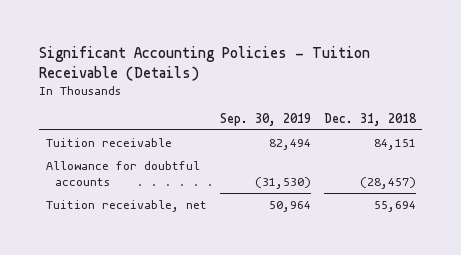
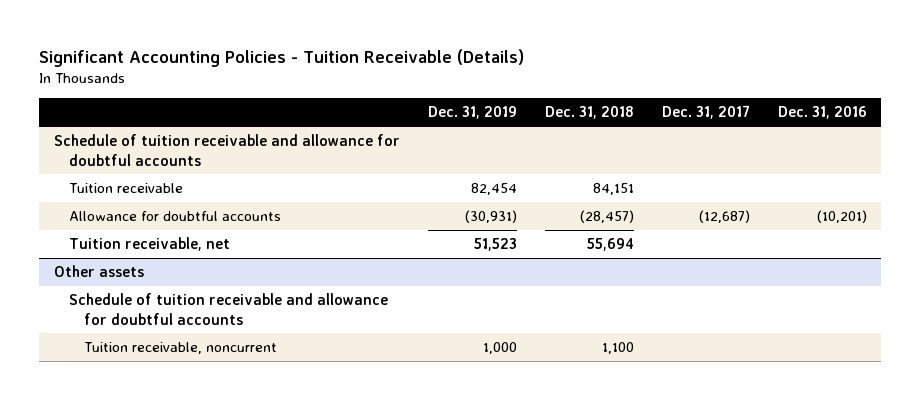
[219,112,311,126] Sep. 30, 2019 -> none
none -> [427,106,517,120] Dec. 31, 2019
none -> [662,105,751,120] Dec. 31, 2017
none -> [778,106,868,120] Dec. 31, 2016
none -> [53,134,400,166] Schedule of tuition receivable and allowance for doubtful accounts
none -> [53,265,144,278] Other assets
none -> [68,293,388,325] Schedule of tuition receivable and allowance for doubtful accounts
none -> [83,342,277,355] Tuition receivable, noncurrent

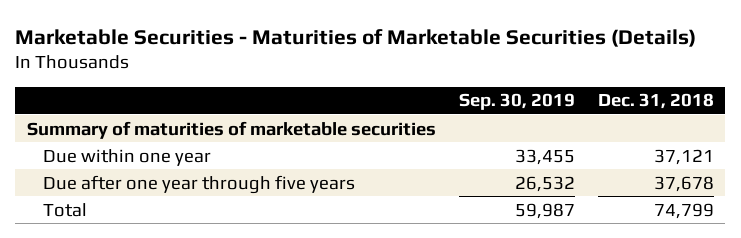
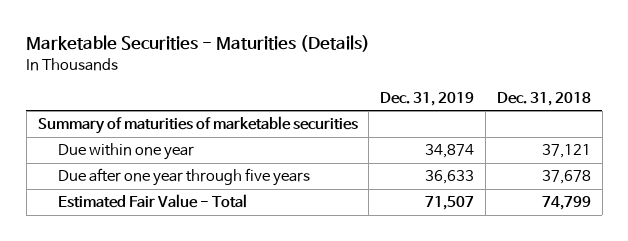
[15,28,697,47] Marketable Securities - Maturities of Marketable Securities (Details) -> [26,35,371,53] Marketable Securities - Maturities (Details)
[458,93,575,111] Sep. 30, 2019 -> none
none -> [380,91,475,106] Dec. 31, 2019
[42,202,87,217] Total -> [57,194,247,209] Estimated Fair Value - Total

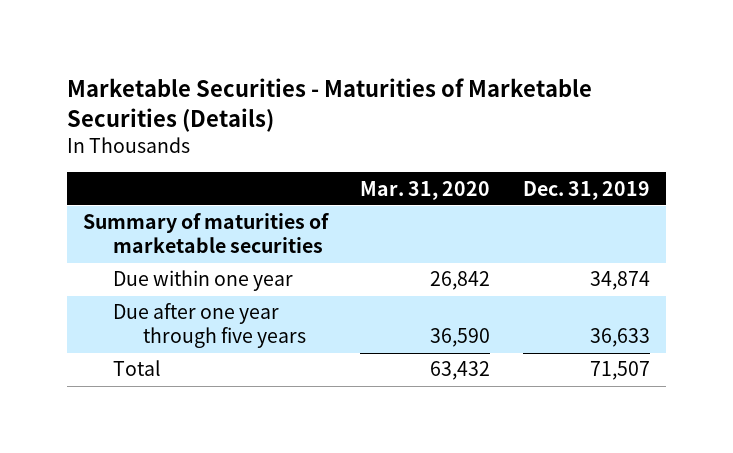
[26,35,371,53] Marketable Securities - Maturities (Details) -> [66,77,592,132] Marketable Securities - Maturities of Marketable Securities (Details)
[496,91,591,106] Dec. 31, 2018 -> none
none -> [360,180,491,200] Mar. 31, 2020
[57,194,247,209] Estimated Fair Value - Total -> [112,360,161,377] Total

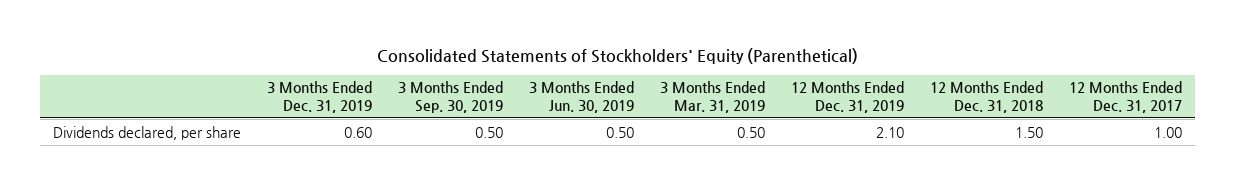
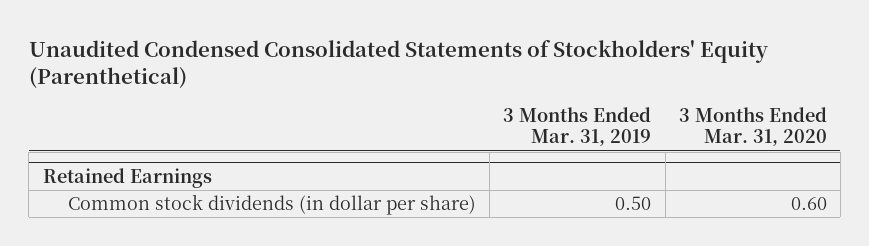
[376,48,858,65] Consolidated Statements of Stockholders' Equity (Parenthetical) -> [28,39,768,90] Unaudited Condensed Consolidated Statements of Stockholders' Equity (Parenthetical)
[267,81,373,113] 3 Months Ended Dec. 31, 2019 -> none
[398,81,504,113] 3 Months Ended Sep. 30, 2019 -> none
[529,81,635,113] 3 Months Ended Jun. 30, 2019 -> none
[791,81,905,113] 12 Months Ended Dec. 31, 2019 -> none
[930,81,1044,113] 12 Months Ended Dec. 31, 2018 -> none
[1069,81,1183,113] 12 Months Ended Dec. 31, 2017 -> none
none -> [678,107,827,147] 3 Months Ended Mar. 31, 2020
none -> [42,167,212,188] Retained Earnings
[53,125,242,140] Dividends declared, per share -> [68,194,477,216] Common stock dividends (in dollar per share)

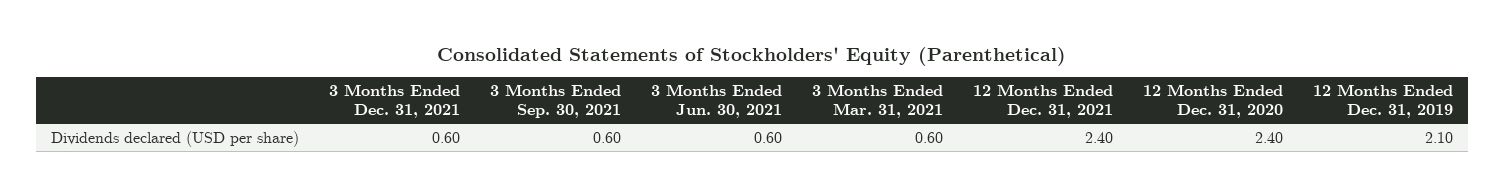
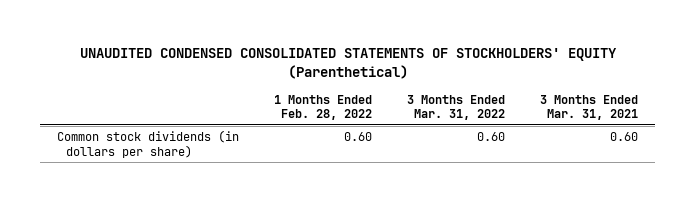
[437,47,1067,67] Consolidated Statements of Stockholders' Equity (Parenthetical) -> [79,48,617,79] UNAUDITED CONDENSED CONSOLIDATED STATEMENTS OF STOCKHOLDERS' EQUITY (Parenthetical)
[328,84,460,119] 3 Months Ended Dec. 31, 2021 -> none
[490,84,622,119] 3 Months Ended Sep. 30, 2021 -> none
[651,84,783,119] 3 Months Ended Jun. 30, 2021 -> none
[973,84,1114,119] 12 Months Ended Dec. 31, 2021 -> none
[1143,84,1284,119] 12 Months Ended Dec. 31, 2020 -> none
[1313,84,1454,119] 12 Months Ended Dec. 31, 2019 -> none
none -> [274,95,373,121] 1 Months Ended Feb. 28, 2022
none -> [407,95,506,121] 3 Months Ended Mar. 31, 2022
[50,130,299,147] Dividends declared (USD per share) -> [57,130,240,158] Common stock dividends (in dollars per share)

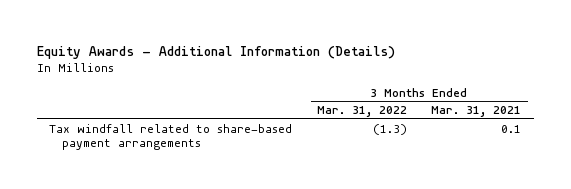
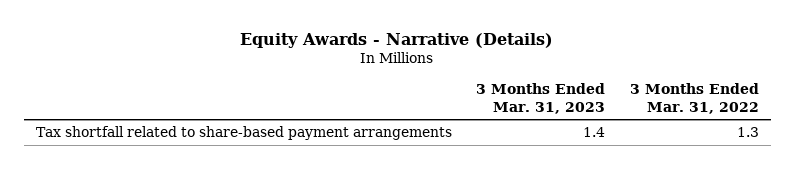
[37,45,396,59] Equity Awards - Additional Information (Details) -> [240,32,554,48] Equity Awards - Narrative (Details)
[431,106,522,118] Mar. 31, 2021 -> none
none -> [476,83,606,115] 3 Months Ended Mar. 31, 2023
[49,123,293,151] Tax windfall related to share-based payment arrangements -> [35,126,452,141] Tax shortfall related to share-based payment arrangements
[372,123,407,135] (1.3) -> [736,127,759,138] 1.3

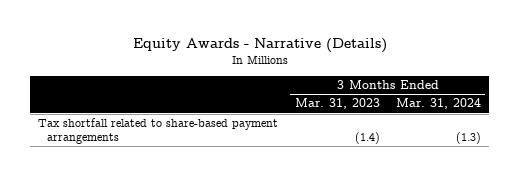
[629,83,759,115] 3 Months Ended Mar. 31, 2022 -> none
none -> [395,98,481,110] Mar. 31, 2024
[583,127,606,138] 1.4 -> [354,131,380,144] (1.4)

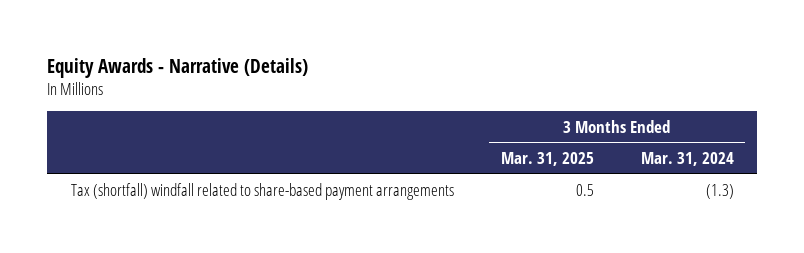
[294,98,380,110] Mar. 31, 2023 -> none
none -> [500,151,594,166] Mar. 31, 2025
[38,118,279,144] Tax shortfall related to share-based payment arrangements -> [70,183,454,201] Tax (shortfall) windfall related to share-based payment arrangements

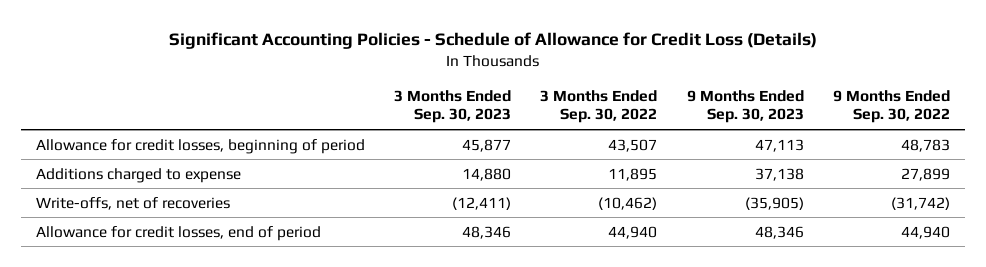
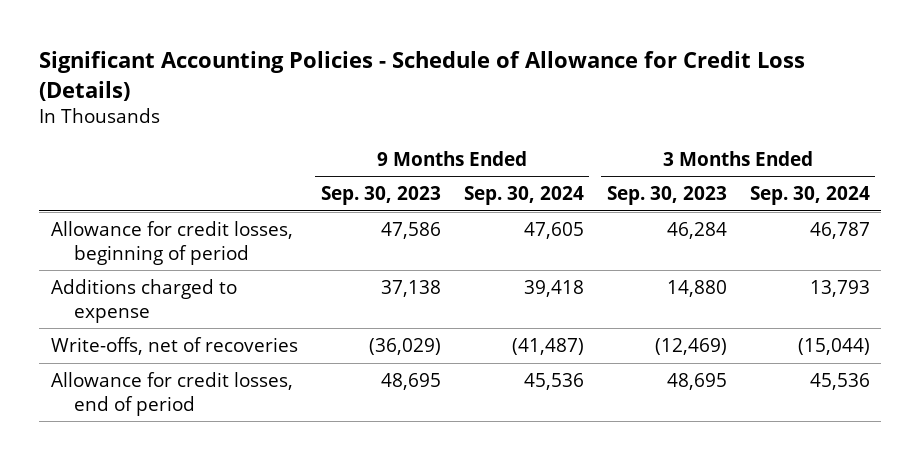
[540,89,658,124] 3 Months Ended Sep. 30, 2022 -> none
[833,89,951,124] 9 Months Ended Sep. 30, 2022 -> none
none -> [463,186,584,206] Sep. 30, 2024
none -> [749,186,870,206] Sep. 30, 2024
[461,138,511,152] 45,877 -> [666,221,727,239] 46,284
[754,138,804,152] 47,113 -> [380,221,441,239] 47,586
[451,196,511,210] (12,411) -> [654,337,727,355] (12,469)
[744,196,804,210] (35,905) -> [368,337,441,355] (36,029)
[461,225,511,239] 48,346 -> [666,372,727,390] 48,695
[754,225,804,239] 48,346 -> [380,372,441,390] 48,695

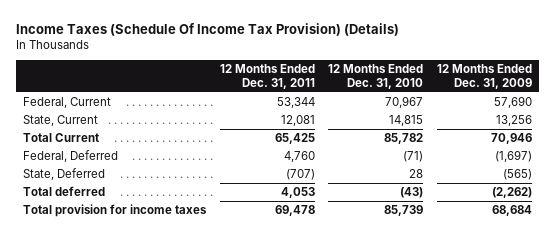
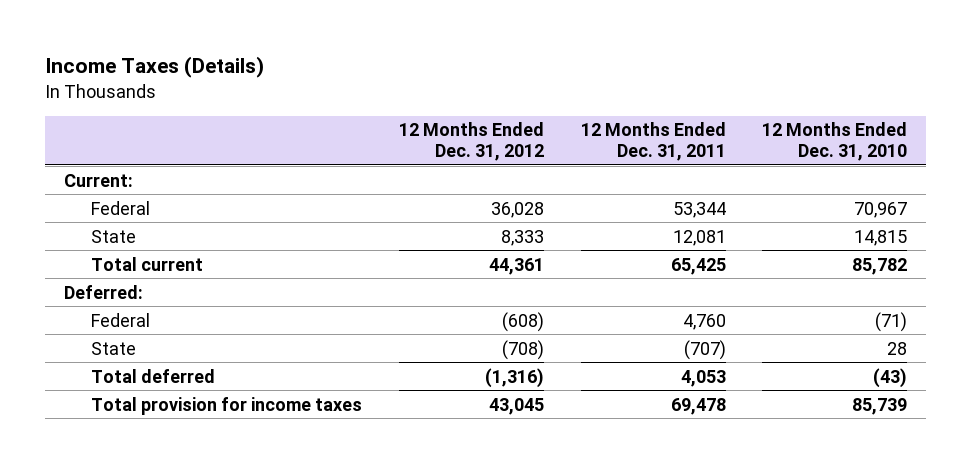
[15,22,399,36] Income Taxes (Schedule Of Income Tax Provision) (Details) -> [45,56,265,79] Income Taxes (Details)
[437,64,533,90] 12 Months Ended Dec. 31, 2009 -> none
none -> [398,122,544,162] 12 Months Ended Dec. 31, 2012
none -> [63,173,133,187] Current:
[22,96,111,108] Federal, Current -> [91,200,151,215] Federal
[22,114,98,126] State, Current -> [91,229,137,243] State
[22,132,99,142] Total Current -> [91,256,204,271] Total current
none -> [63,284,143,299] Deferred:
[22,149,118,162] Federal, Deferred -> [91,312,151,327] Federal
[22,167,105,180] State, Deferred -> [91,341,137,355] State

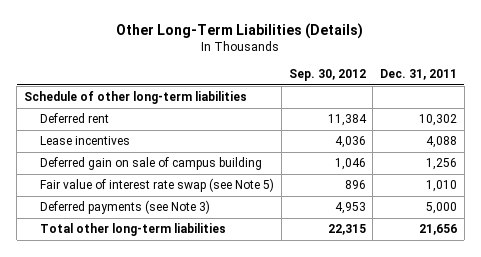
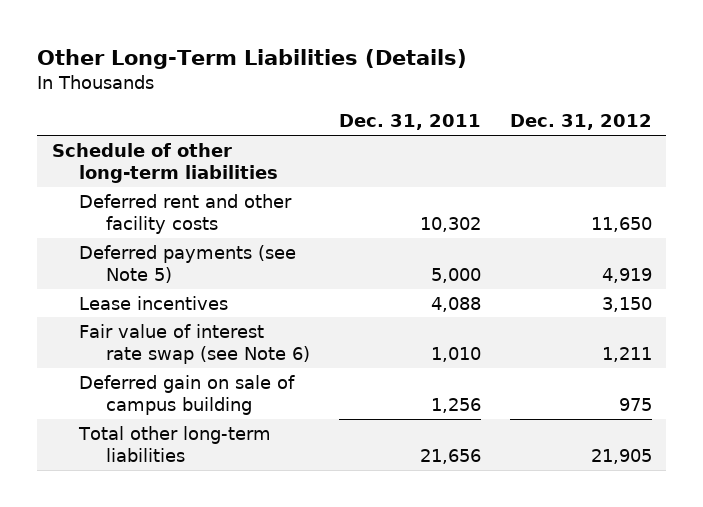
[288,69,366,82] Sep. 30, 2012 -> none
none -> [509,114,652,131] Dec. 31, 2012
[40,113,110,124] Deferred rent -> [78,193,292,235] Deferred rent and other facility costs
none -> [78,244,296,284] Deferred payments (see Note 5)
none -> [78,323,310,365] Fair value of interest rate swap (see Note 6)
[40,178,275,193] Fair value of interest rate swap (see Note 5) -> none
[40,200,211,215] Deferred payments (see Note 3) -> none

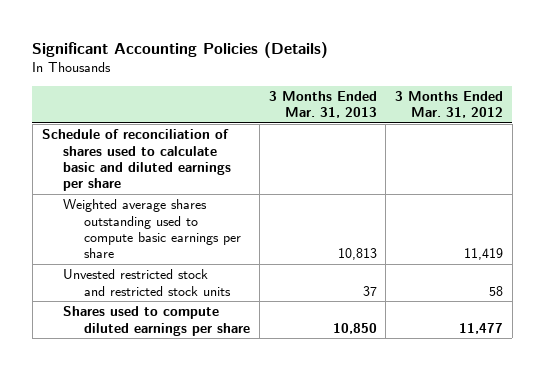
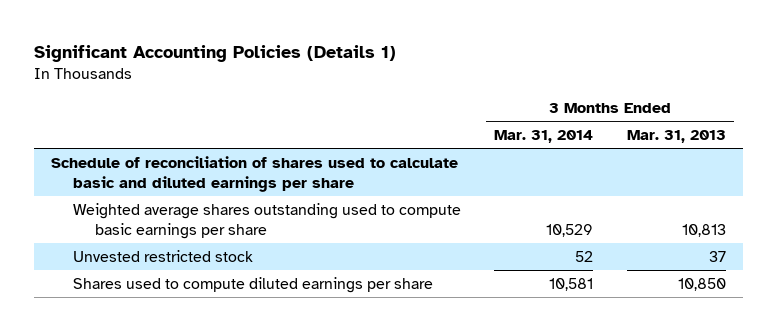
[32,41,329,58] Significant Accounting Policies (Details) -> [33,44,396,62] Significant Accounting Policies (Details 1)
[395,91,504,119] 3 Months Ended Mar. 31, 2012 -> none
none -> [494,130,594,144] Mar. 31, 2014
[62,269,232,296] Unvested restricted stock and restricted stock units -> [72,249,253,262] Unvested restricted stock

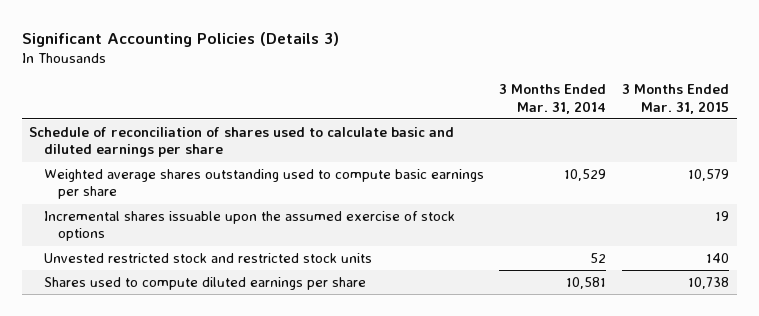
[33,44,396,62] Significant Accounting Policies (Details 1) -> [21,31,339,47] Significant Accounting Policies (Details 3)
[626,130,726,144] Mar. 31, 2013 -> none
none -> [622,84,730,114] 3 Months Ended Mar. 31, 2015
none -> [43,211,455,242] Incremental shares issuable upon the assumed exercise of stock options
[72,249,253,262] Unvested restricted stock -> [43,253,372,264] Unvested restricted stock and restricted stock units

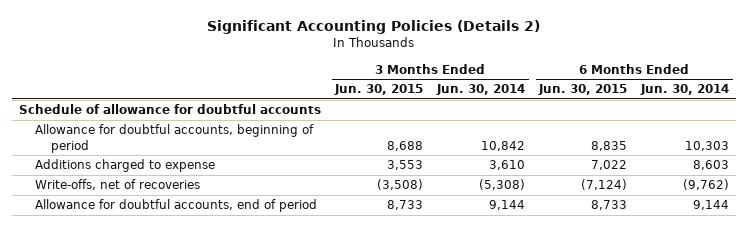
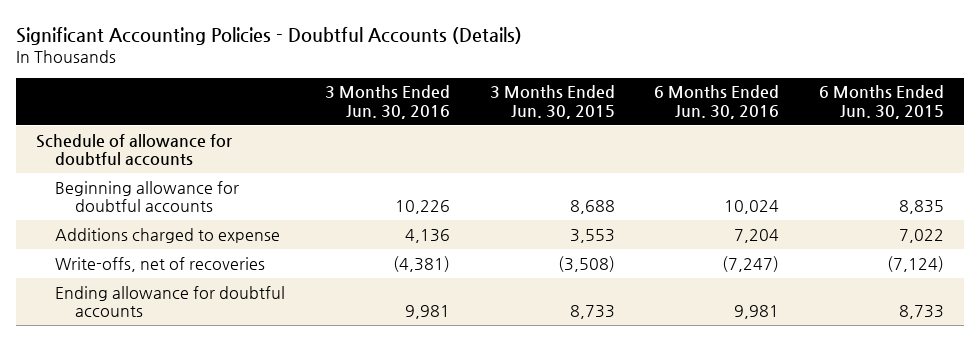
[207,20,541,35] Significant Accounting Policies (Details 2) -> [16,26,523,45] Significant Accounting Policies - Doubtful Accounts (Details)
[436,84,526,96] Jun. 30, 2014 -> none
[640,84,730,96] Jun. 30, 2014 -> none
none -> [325,85,451,119] 3 Months Ended Jun. 30, 2016
none -> [654,85,780,119] 6 Months Ended Jun. 30, 2016
[34,124,314,153] Allowance for doubtful accounts, beginning of period -> [55,180,240,213] Beginning allowance for doubtful accounts
[34,199,317,213] Allowance for doubtful accounts, end of period -> [55,285,286,318] Ending allowance for doubtful accounts

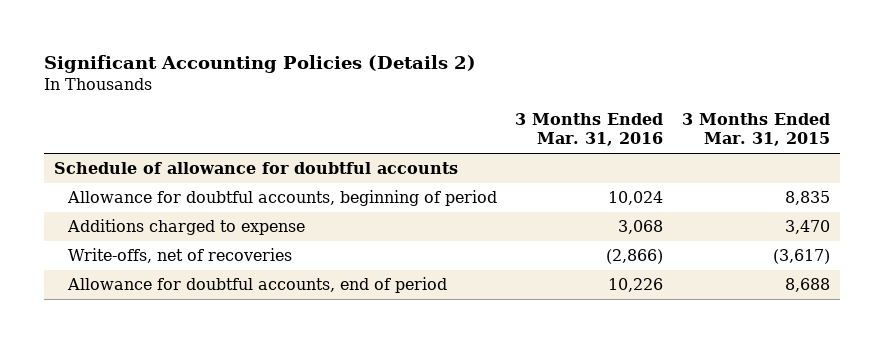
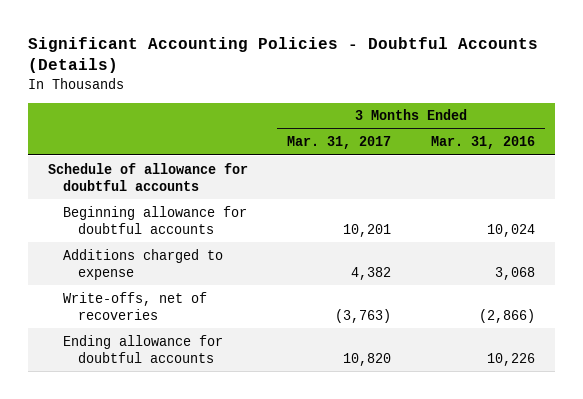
[44,54,477,73] Significant Accounting Policies (Details 2) -> [27,37,538,74] Significant Accounting Policies - Doubtful Accounts (Details)
[682,113,831,147] 3 Months Ended Mar. 31, 2015 -> none
none -> [287,136,392,150] Mar. 31, 2017
[66,190,497,207] Allowance for doubtful accounts, beginning of period -> [62,205,247,234] Beginning allowance for doubtful accounts
[66,277,447,294] Allowance for doubtful accounts, end of period -> [62,334,223,363] Ending allowance for doubtful accounts

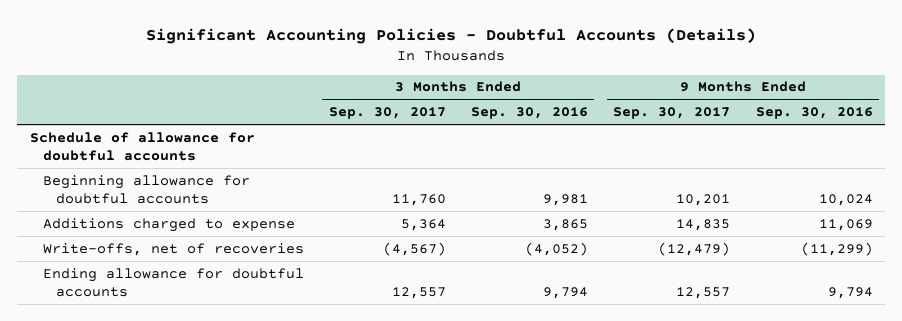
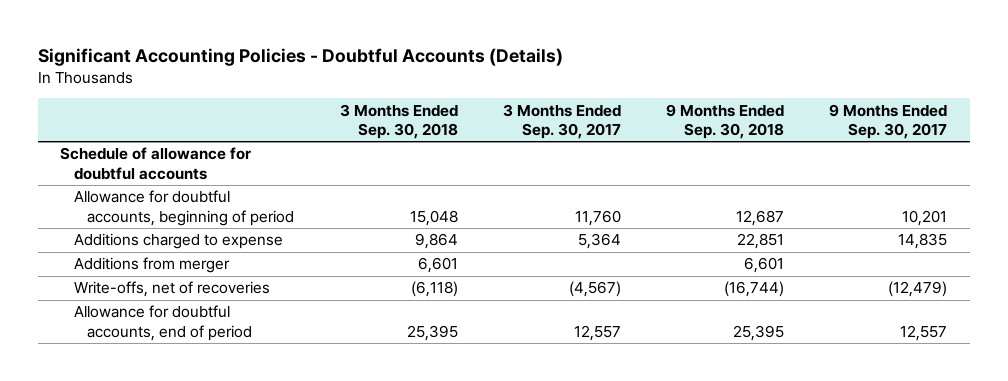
[471,107,589,120] Sep. 30, 2016 -> none
[755,107,873,120] Sep. 30, 2016 -> none
none -> [339,103,458,140] 3 Months Ended Sep. 30, 2018
none -> [665,103,784,140] 9 Months Ended Sep. 30, 2018
[42,174,250,204] Beginning allowance for doubtful accounts -> [73,190,295,226] Allowance for doubtful accounts, beginning of period
none -> [73,257,230,274] Additions from merger
[42,267,304,297] Ending allowance for doubtful accounts -> [73,305,253,341] Allowance for doubtful accounts, end of period

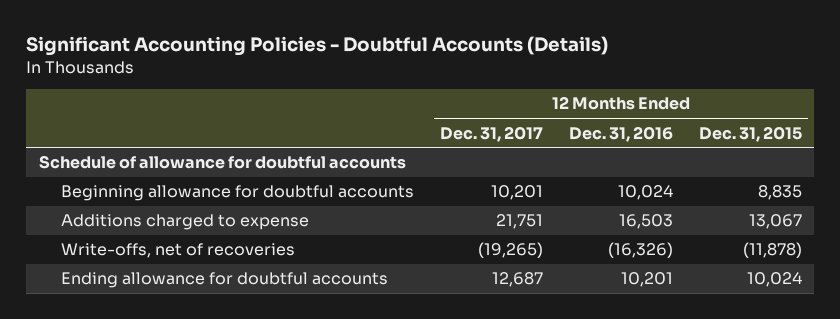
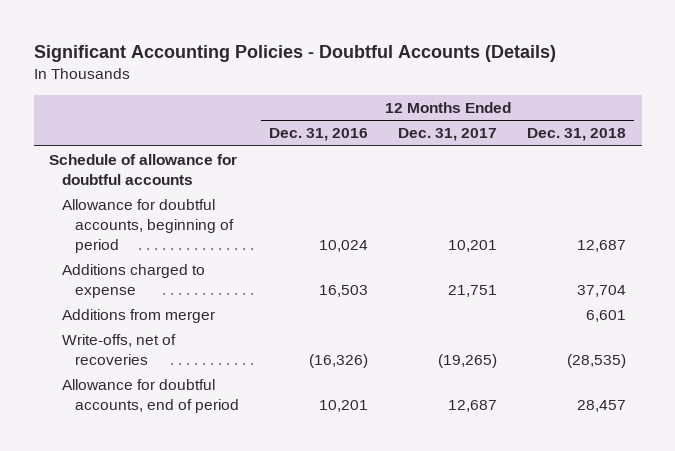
[698,125,802,142] Dec. 31, 2015 -> none
none -> [527,128,627,142] Dec. 31, 2018
[61,185,415,202] Beginning allowance for doubtful accounts -> [61,199,234,253] Allowance for doubtful accounts, beginning of period
none -> [61,309,215,324] Additions from merger
[61,272,389,289] Ending allowance for doubtful accounts -> [61,379,239,413] Allowance for doubtful accounts, end of period

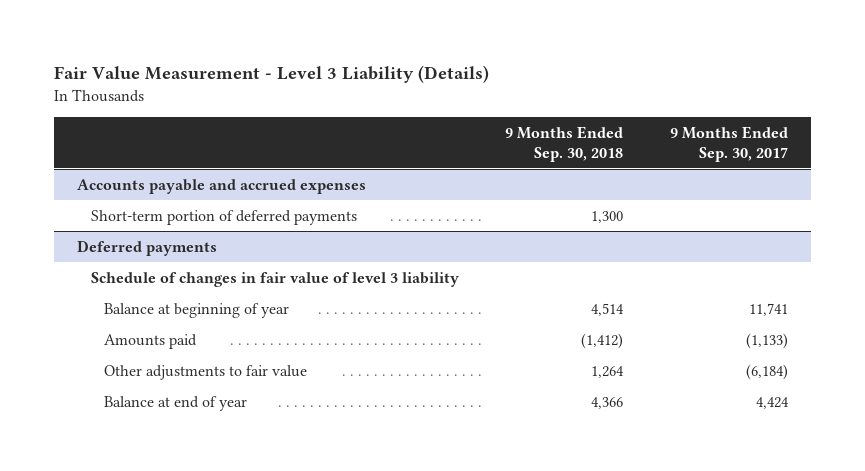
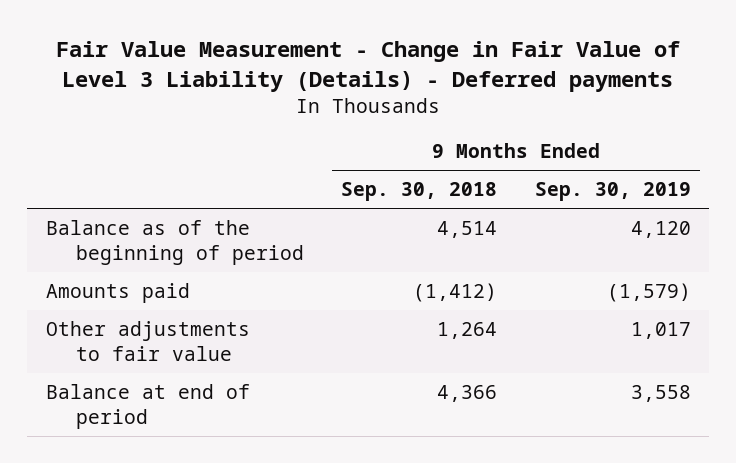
[54,65,490,84] Fair Value Measurement - Level 3 Liability (Details) -> [56,41,681,93] Fair Value Measurement - Change in Fair Value of Level 3 Liability (Details) - Deferred payments
[669,125,788,162] 9 Months Ended Sep. 30, 2017 -> none
none -> [534,182,691,202] Sep. 30, 2019
[77,178,367,194] Accounts payable and accrued expenses -> none
[90,209,357,225] Short-term portion of deferred payments -> none
[77,239,218,256] Deferred payments -> none
[90,271,459,287] Schedule of changes in fair value of level 3 liability -> none
[104,302,290,318] Balance at beginning of year -> [45,219,305,265] Balance as of the beginning of period
[104,395,248,411] Balance at end of year -> [45,383,250,429] Balance at end of period

